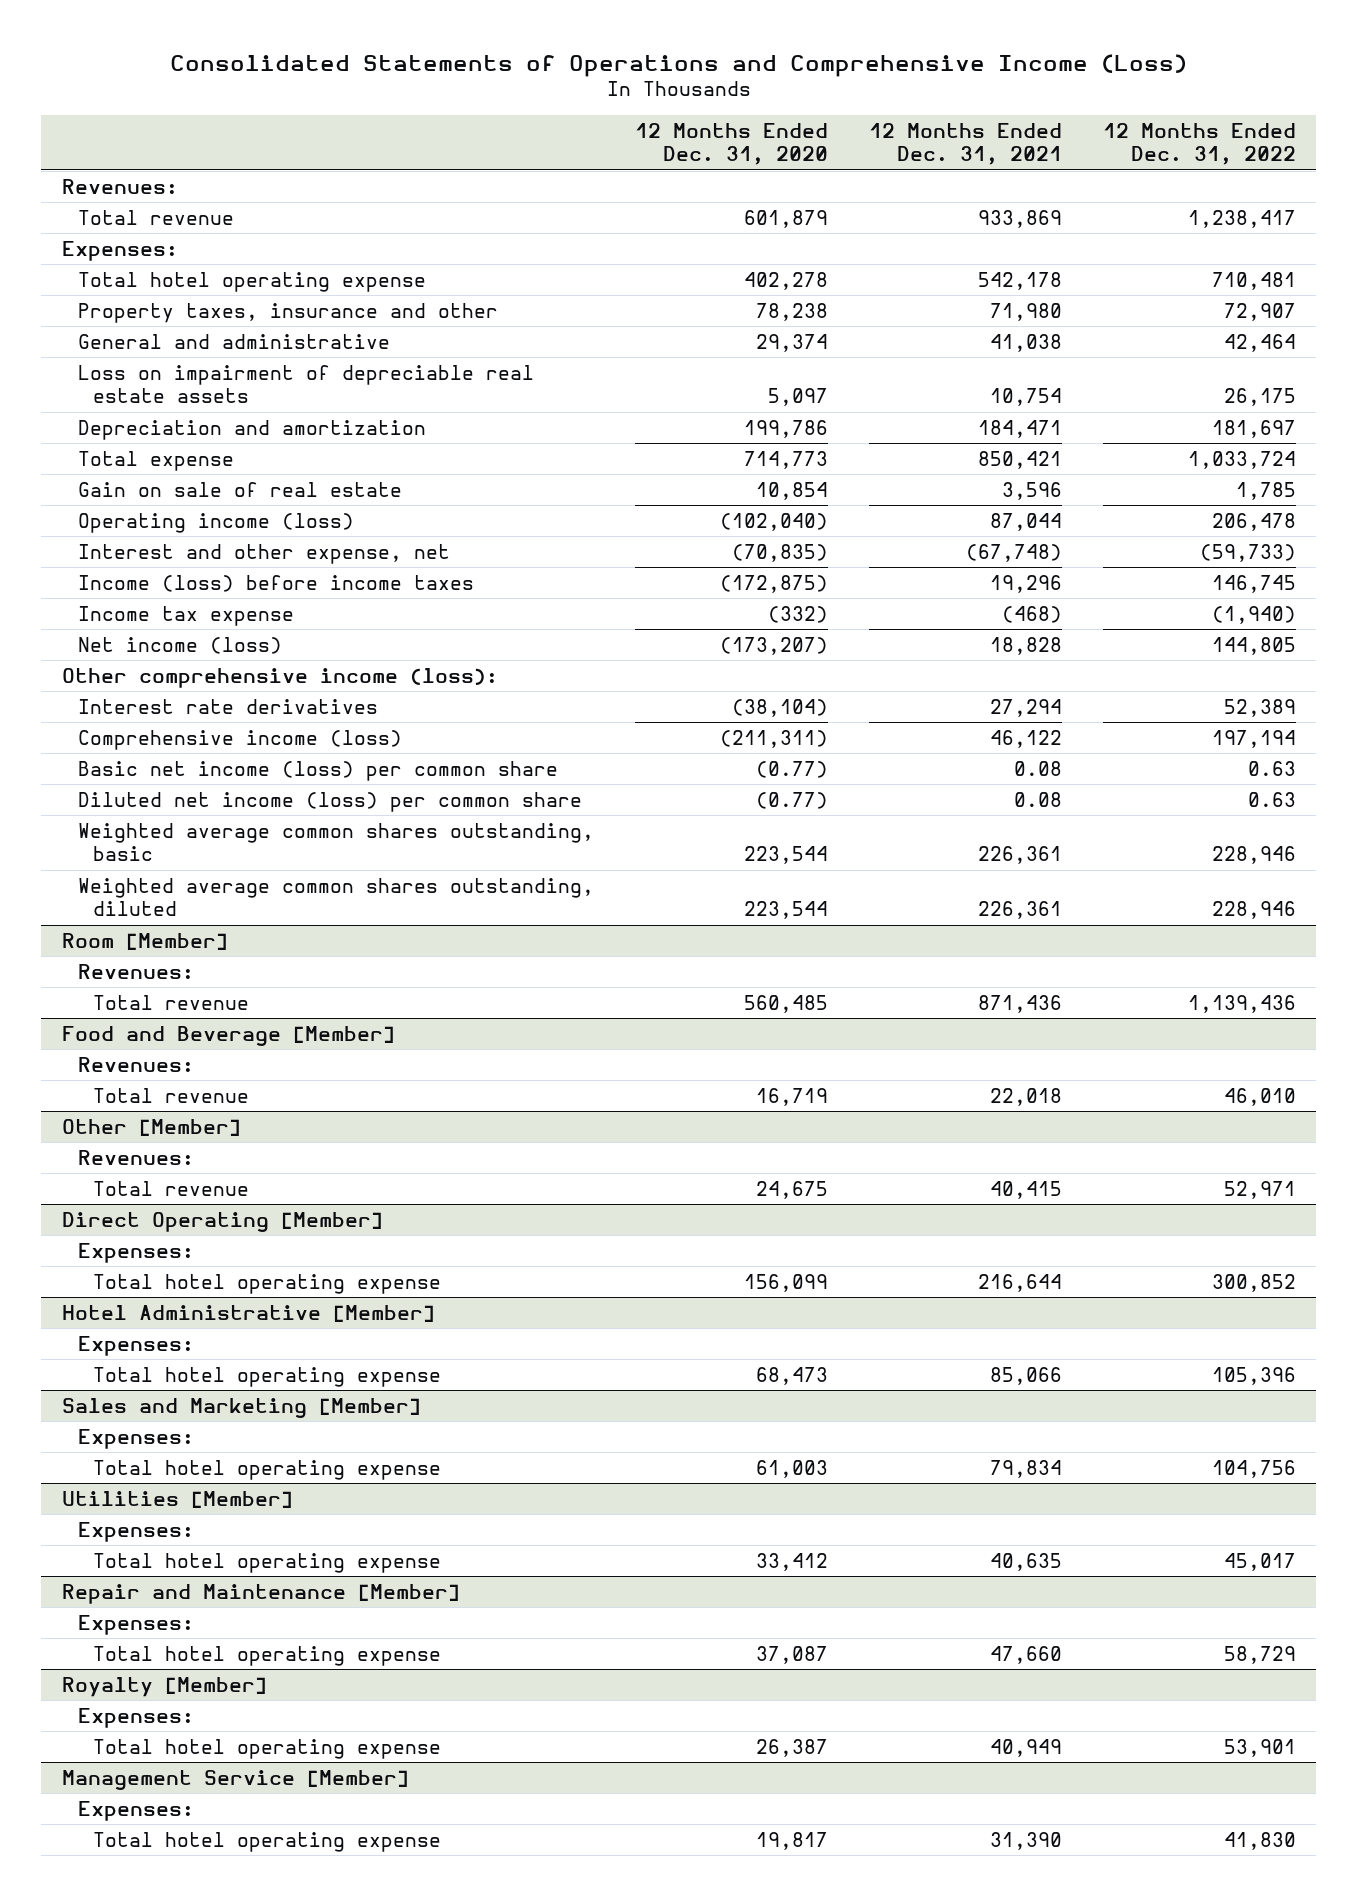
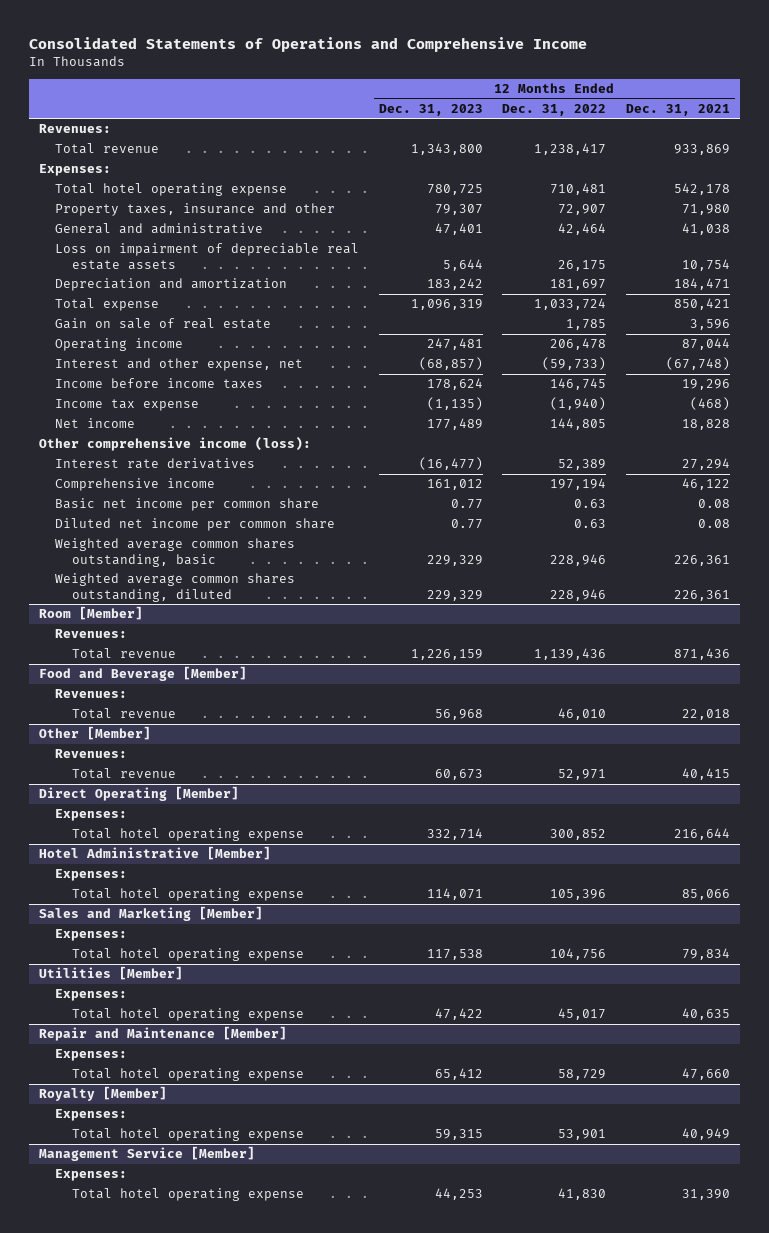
[169,53,1187,77] Consolidated Statements of Operations and Comprehensive Income (Loss) -> [28,36,587,52] Consolidated Statements of Operations and Comprehensive Income
[634,122,828,166] 12 Months Ended Dec. 31, 2020 -> none
none -> [378,103,483,116] Dec. 31, 2023
[77,512,354,533] Operating income (loss) -> [55,338,184,352] Operating income
[77,574,474,592] Income (loss) before income taxes -> [55,378,264,390] Income before income taxes
[77,636,282,654] Net income (loss) -> [55,418,136,429] Net income
[77,729,402,750] Comprehensive income (loss) -> [55,478,216,492] Comprehensive income
[77,760,558,781] Basic net income (loss) per common share -> [55,498,320,512] Basic net income per common share
[77,791,582,812] Diluted net income (loss) per common share -> [55,518,336,532] Diluted net income per common share

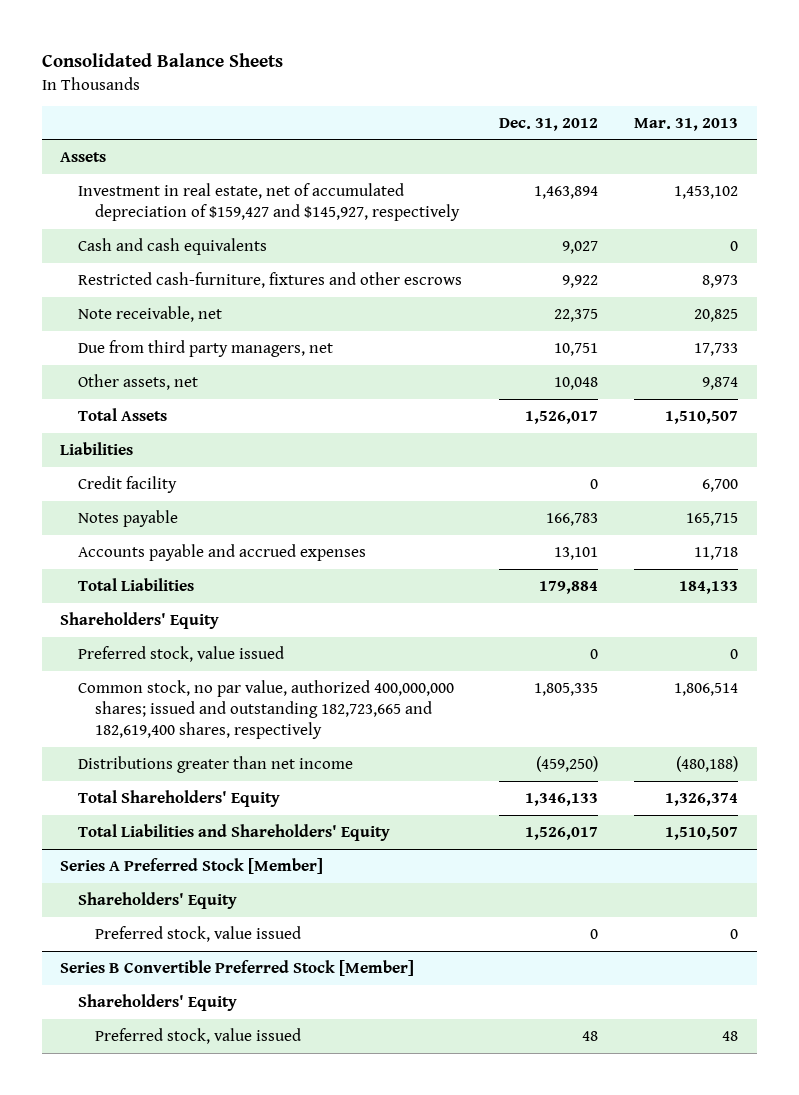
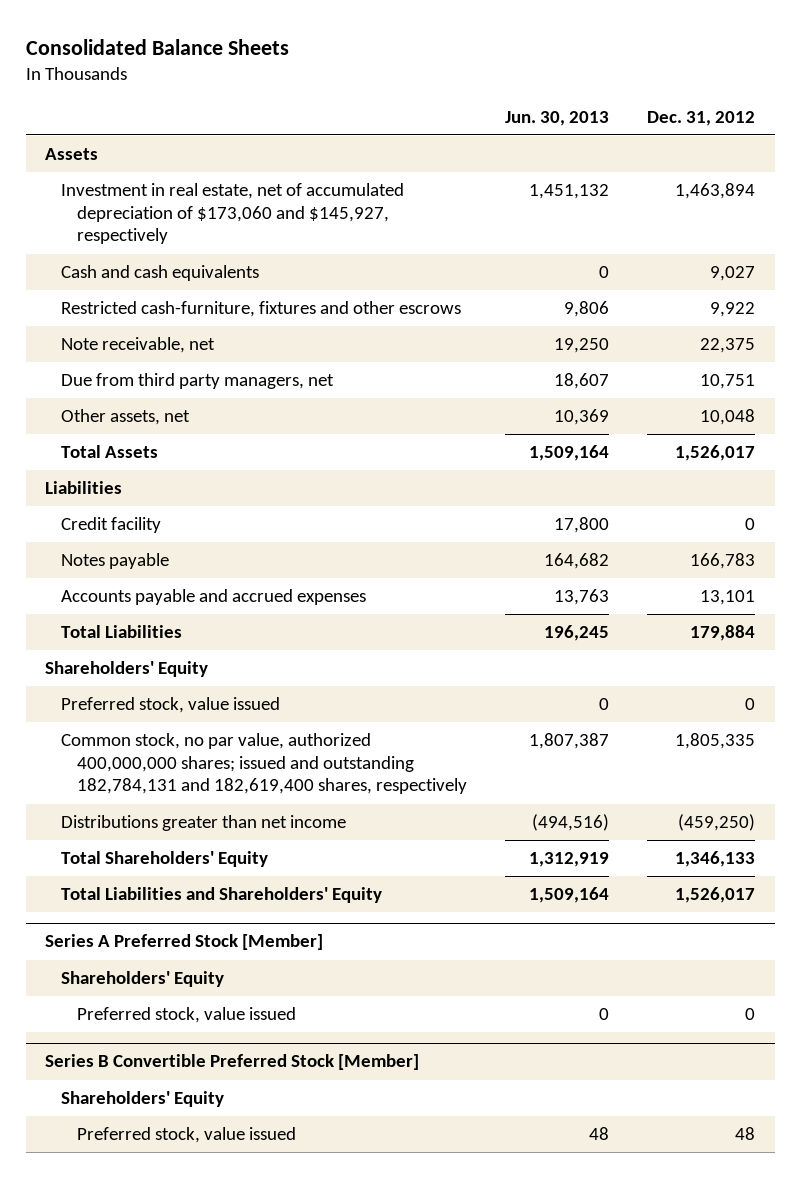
[634,117,739,131] Mar. 31, 2013 -> none
none -> [505,110,610,126] Jun. 30, 2013
[77,182,461,221] Investment in real estate, net of accumulated depreciation of $159,427 and $145,927, respectively -> [61,183,405,245] Investment in real estate, net of accumulated depreciation of $173,060 and $145,927, respectively
[77,679,454,739] Common stock, no par value, authorized 400,000,000 shares; issued and outstanding 182,723,665 and 182,619,400 shares, respectively -> [61,733,467,795] Common stock, no par value, authorized 400,000,000 shares; issued and outstanding 182,784,131 and 182,619,400 shares, respectively

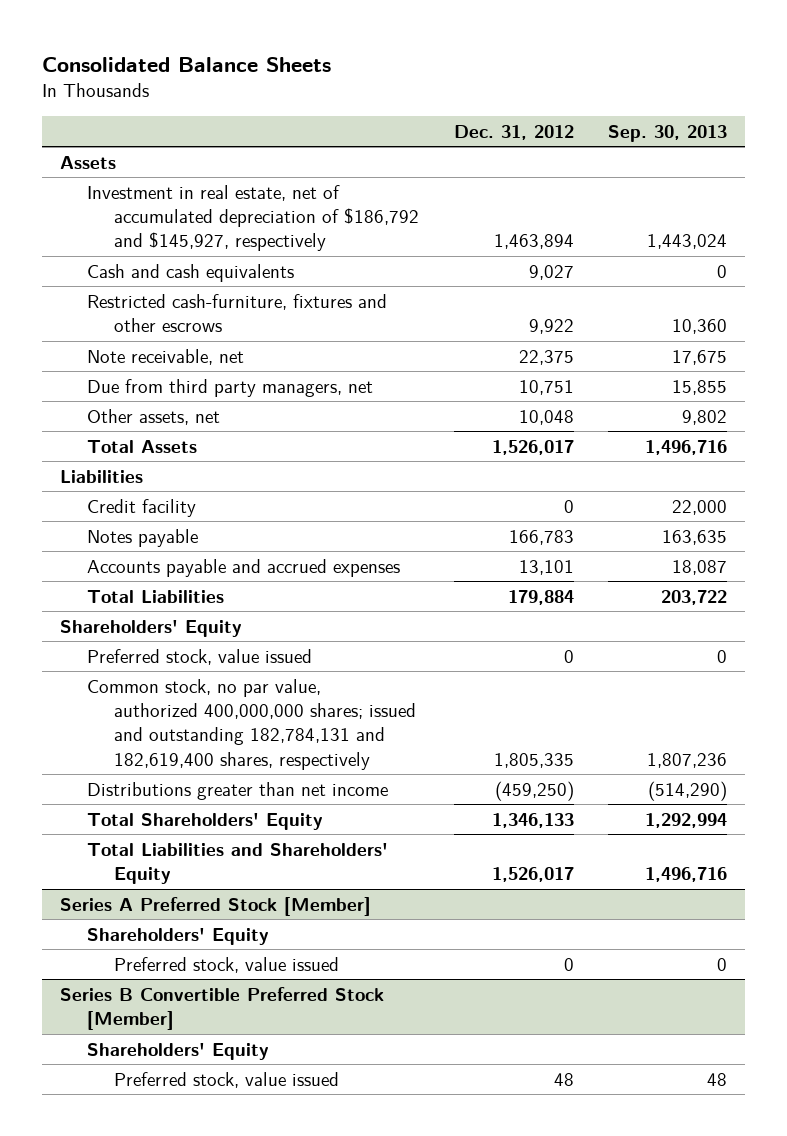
[505,110,610,126] Jun. 30, 2013 -> none
none -> [608,124,728,142] Sep. 30, 2013
[61,183,405,245] Investment in real estate, net of accumulated depreciation of $173,060 and $145,927, respectively -> [86,184,419,252] Investment in real estate, net of accumulated depreciation of $186,792 and $145,927, respectively

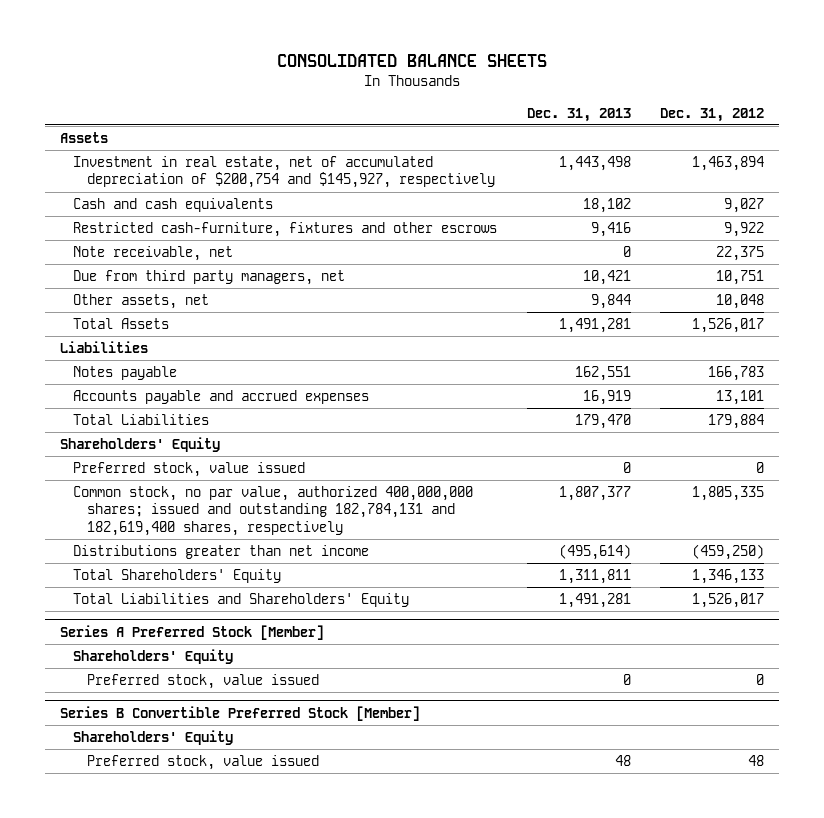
[42,56,332,72] Consolidated Balance Sheets -> [276,54,547,68] CONSOLIDATED BALANCE SHEETS
[608,124,728,142] Sep. 30, 2013 -> none
none -> [526,107,631,122] Dec. 31, 2013
[86,184,419,252] Investment in real estate, net of accumulated depreciation of $186,792 and $145,927, respectively -> [73,156,496,189] Investment in real estate, net of accumulated depreciation of $200,754 and $145,927, respectively
[86,498,196,517] Credit facility -> none

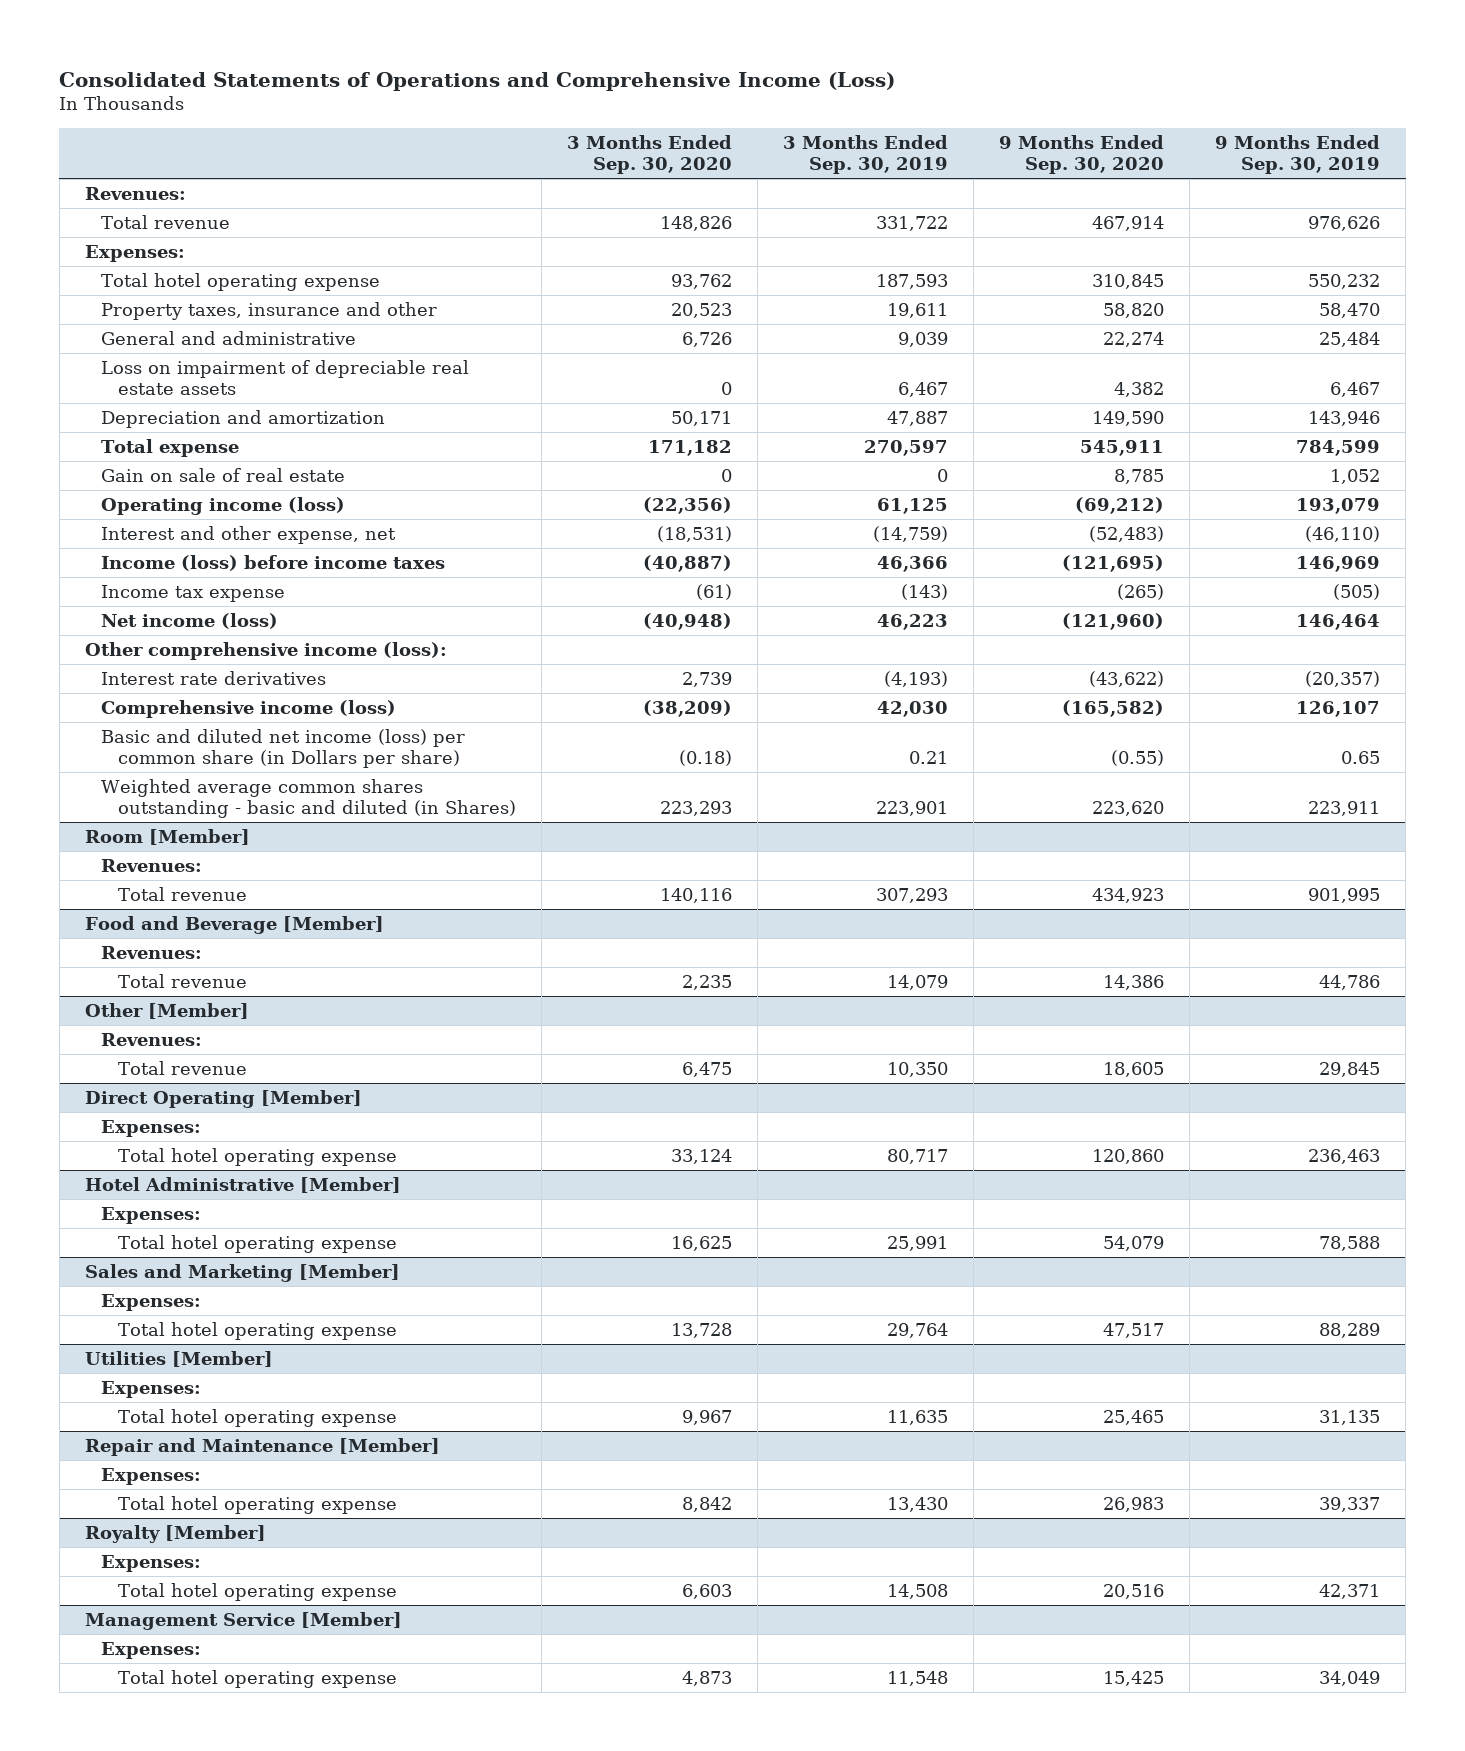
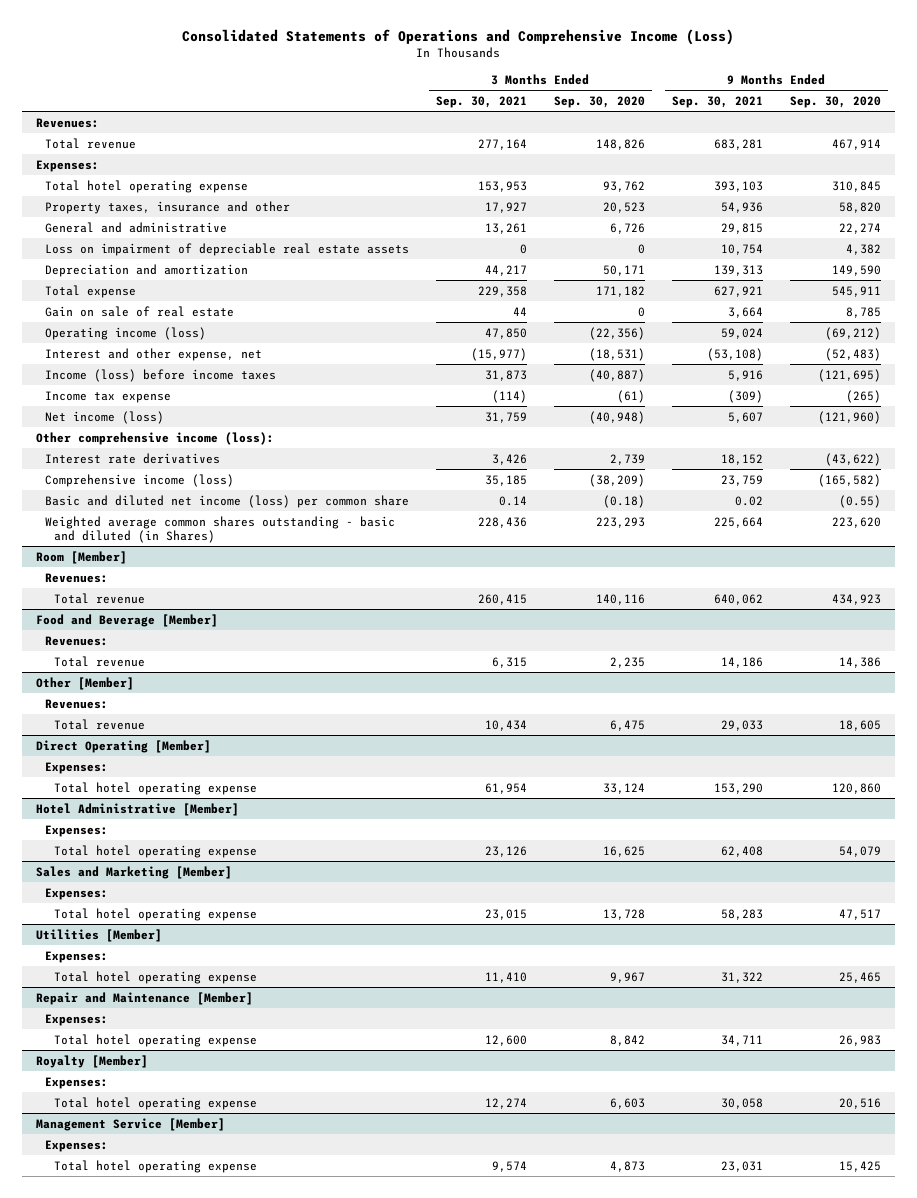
[782,134,948,174] 3 Months Ended Sep. 30, 2019 -> none
[1215,134,1381,174] 9 Months Ended Sep. 30, 2019 -> none
none -> [435,95,527,108] Sep. 30, 2021
none -> [671,95,763,108] Sep. 30, 2021
[101,728,466,769] Basic and diluted net income (loss) per common share (in Dollars per share) -> [44,494,409,508] Basic and diluted net income (loss) per common share

